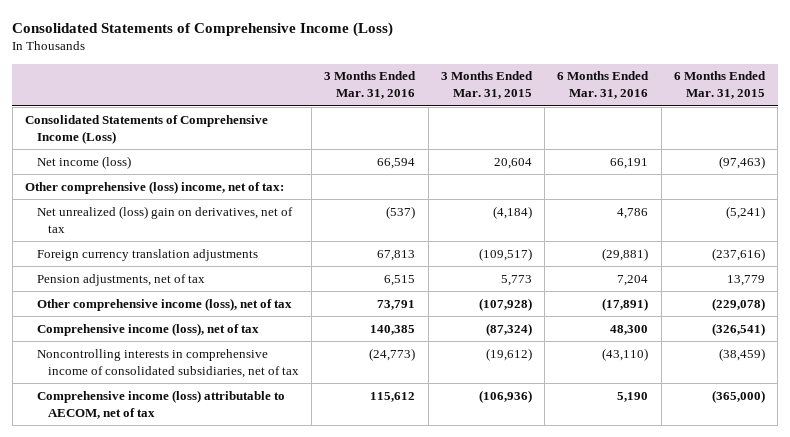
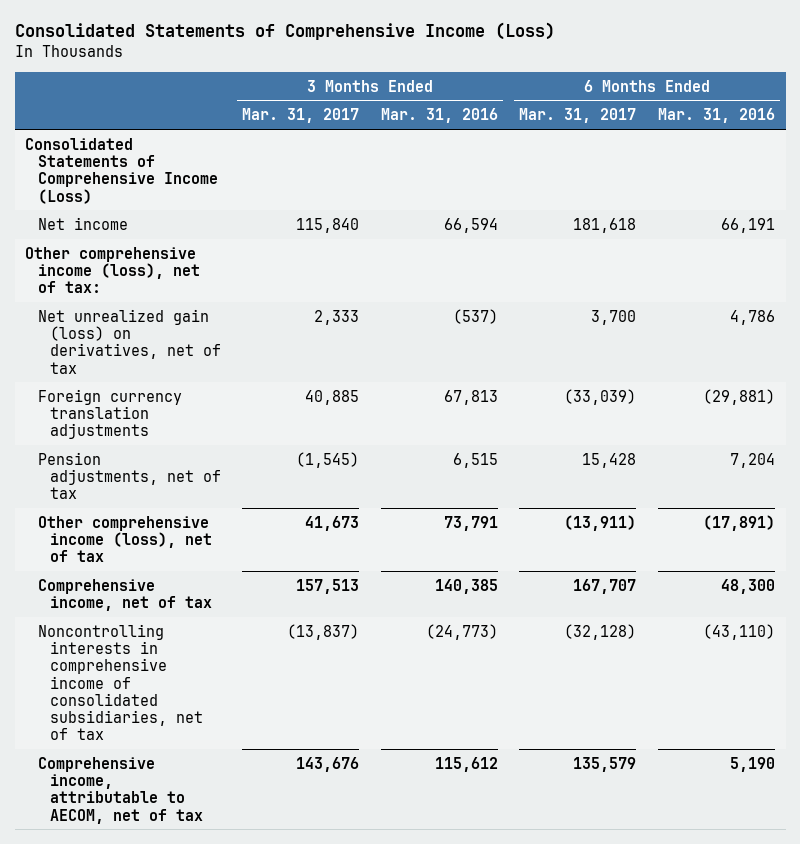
[440,71,533,100] 3 Months Ended Mar. 31, 2015 -> none
[673,71,766,100] 6 Months Ended Mar. 31, 2015 -> none
none -> [242,108,360,124] Mar. 31, 2017
none -> [519,108,637,124] Mar. 31, 2017
[36,155,131,169] Net income (loss) -> [37,216,128,230] Net income
[25,180,285,194] Other comprehensive (loss) income, net of tax: -> [25,246,200,294] Other comprehensive income (loss), net of tax:
[36,205,293,233] Net unrealized (loss) gain on derivatives, net of tax -> [37,308,221,374] Net unrealized gain (loss) on derivatives, net of tax
[36,322,259,336] Comprehensive income (loss), net of tax -> [37,578,212,611] Comprehensive income, net of tax
[36,389,285,419] Comprehensive income (loss) attributable to AECOM, net of tax -> [37,756,203,824] Comprehensive income, attributable to AECOM, net of tax

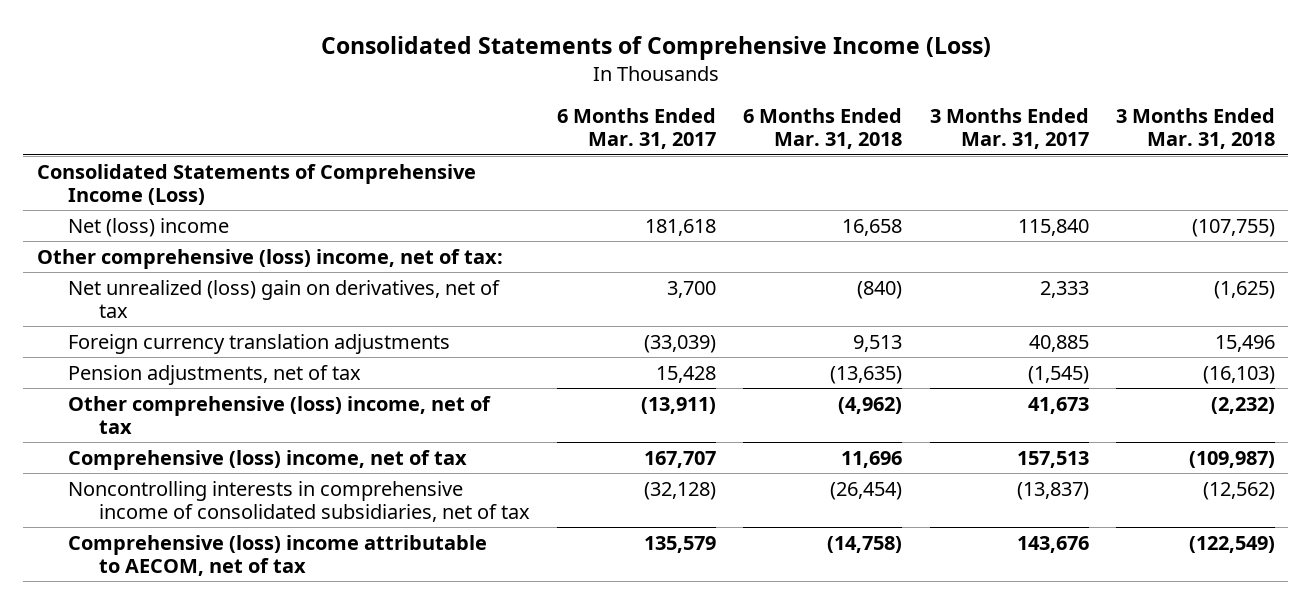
[380,108,498,124] Mar. 31, 2016 -> none
[657,108,775,124] Mar. 31, 2016 -> none
none -> [743,108,903,150] 6 Months Ended Mar. 31, 2018
none -> [1115,108,1275,150] 3 Months Ended Mar. 31, 2018
[37,216,128,230] Net income -> [67,217,229,237] Net (loss) income
[25,246,200,294] Other comprehensive income (loss), net of tax: -> [36,248,503,269] Other comprehensive (loss) income, net of tax:
[37,308,221,374] Net unrealized gain (loss) on derivatives, net of tax -> [67,279,500,318] Net unrealized (loss) gain on derivatives, net of tax
[37,515,212,563] Other comprehensive income (loss), net of tax -> [67,395,491,434] Other comprehensive (loss) income, net of tax
[37,578,212,611] Comprehensive income, net of tax -> [67,449,467,470] Comprehensive (loss) income, net of tax
[37,756,203,824] Comprehensive income, attributable to AECOM, net of tax -> [67,534,487,576] Comprehensive (loss) income attributable to AECOM, net of tax

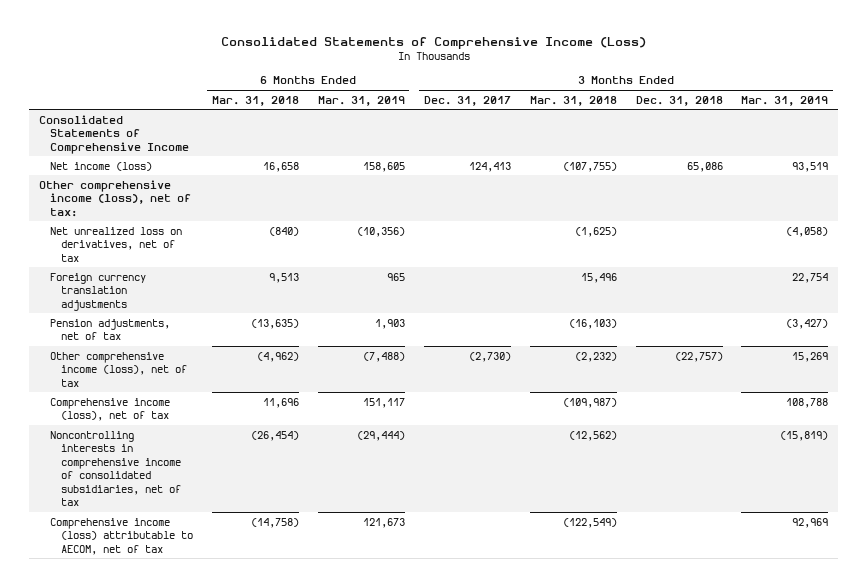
[557,108,717,150] 6 Months Ended Mar. 31, 2017 -> none
[929,108,1089,150] 3 Months Ended Mar. 31, 2017 -> none
none -> [317,95,405,106] Mar. 31, 2019
none -> [423,95,511,106] Dec. 31, 2017
none -> [635,95,723,106] Dec. 31, 2018
none -> [741,95,829,106] Mar. 31, 2019
[36,163,476,205] Consolidated Statements of Comprehensive Income (Loss) -> [38,114,189,154] Consolidated Statements of Comprehensive Income
[67,217,229,237] Net (loss) income -> [49,161,152,171] Net income (loss)
[36,248,503,269] Other comprehensive (loss) income, net of tax: -> [38,179,191,217] Other comprehensive income (loss), net of tax:
[67,279,500,318] Net unrealized (loss) gain on derivatives, net of tax -> [49,226,182,262] Net unrealized loss on derivatives, net of tax
[67,395,491,434] Other comprehensive (loss) income, net of tax -> [49,351,187,387] Other comprehensive income (loss), net of tax
[67,449,467,470] Comprehensive (loss) income, net of tax -> [49,397,170,422] Comprehensive income (loss), net of tax
[67,534,487,576] Comprehensive (loss) income attributable to AECOM, net of tax -> [49,517,193,555] Comprehensive income (loss) attributable to AECOM, net of tax

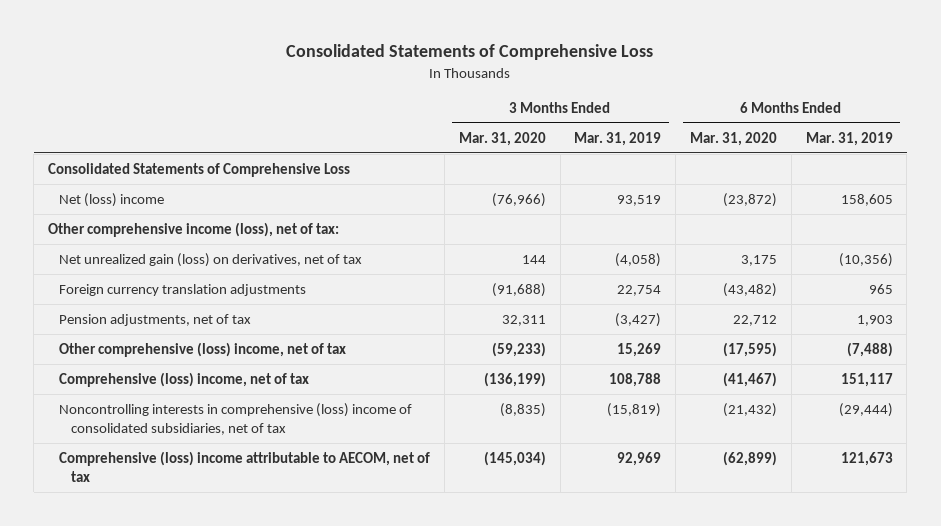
[220,36,646,49] Consolidated Statements of Comprehensive Income (Loss) -> [286,44,654,61] Consolidated Statements of Comprehensive Loss
[211,95,299,106] Mar. 31, 2018 -> none
[423,95,511,106] Dec. 31, 2017 -> none
[529,95,617,106] Mar. 31, 2018 -> none
[635,95,723,106] Dec. 31, 2018 -> none
none -> [458,131,546,146] Mar. 31, 2020
none -> [689,131,777,146] Mar. 31, 2020
[38,114,189,154] Consolidated Statements of Comprehensive Income -> [48,162,351,177] Consolidated Statements of Comprehensive Loss
[49,161,152,171] Net income (loss) -> [59,192,165,207] Net (loss) income
[49,226,182,262] Net unrealized loss on derivatives, net of tax -> [59,252,363,267] Net unrealized gain (loss) on derivatives, net of tax
[49,351,187,387] Other comprehensive income (loss), net of tax -> [59,341,347,357] Other comprehensive (loss) income, net of tax
[49,397,170,422] Comprehensive income (loss), net of tax -> [59,371,310,387] Comprehensive (loss) income, net of tax
[49,430,181,507] Noncontrolling interests in comprehensive income of consolidated subsidiaries, net of tax -> [59,402,413,435] Noncontrolling interests in comprehensive (loss) income of consolidated subsidiaries, net of tax
[49,517,193,555] Comprehensive income (loss) attributable to AECOM, net of tax -> [59,450,431,482] Comprehensive (loss) income attributable to AECOM, net of tax

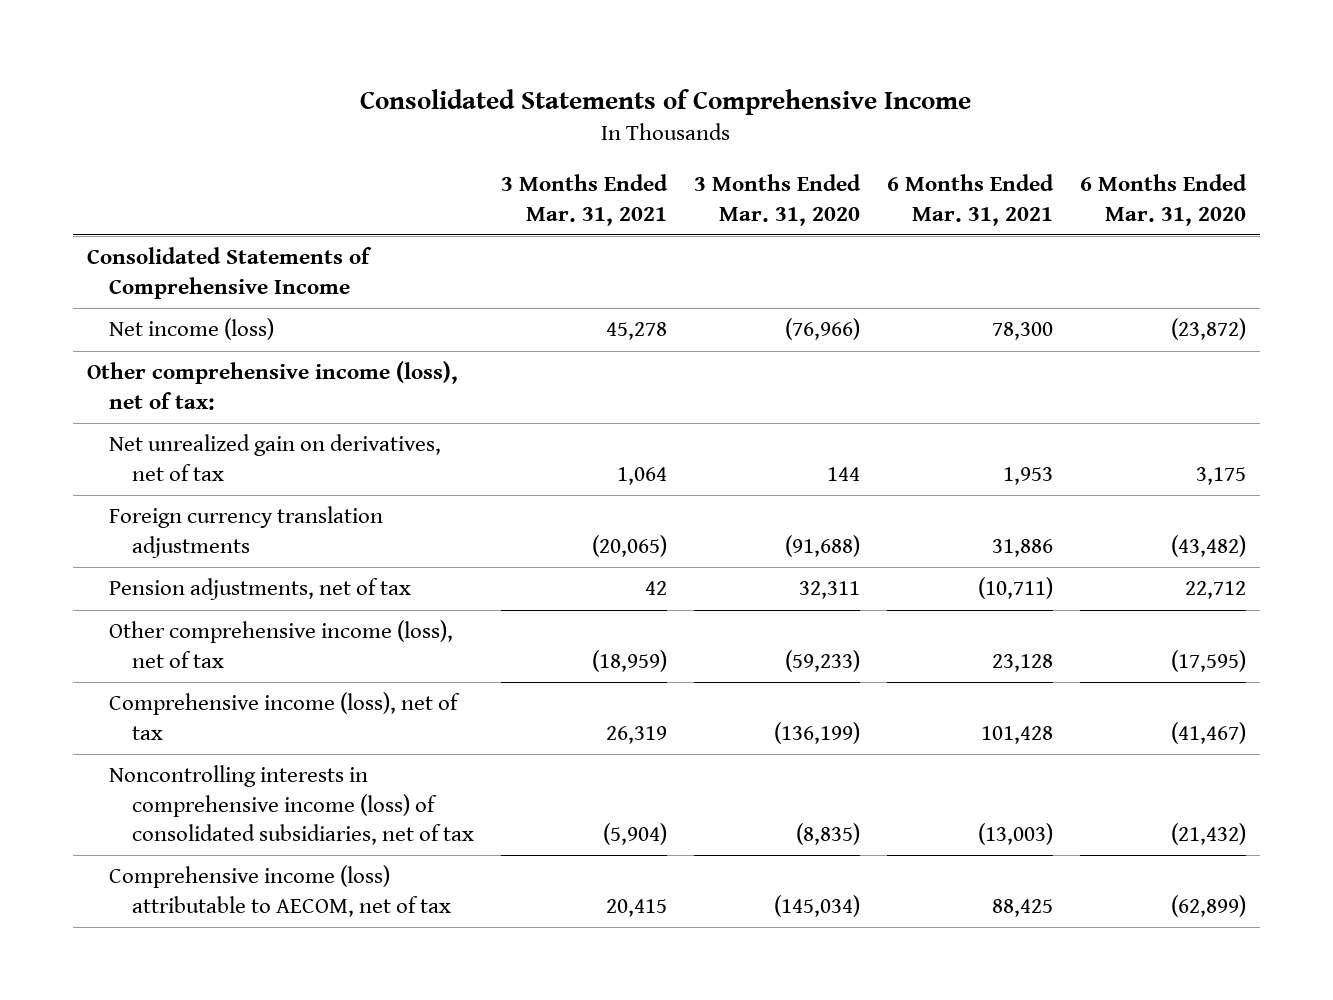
[286,44,654,61] Consolidated Statements of Comprehensive Loss -> [360,88,972,115] Consolidated Statements of Comprehensive Income
[574,131,662,146] Mar. 31, 2019 -> none
[805,131,893,146] Mar. 31, 2019 -> none
none -> [500,174,668,226] 3 Months Ended Mar. 31, 2021
none -> [886,174,1054,226] 6 Months Ended Mar. 31, 2021
[48,162,351,177] Consolidated Statements of Comprehensive Loss -> [86,247,372,299] Consolidated Statements of Comprehensive Income
[59,192,165,207] Net (loss) income -> [109,318,275,341] Net income (loss)
[59,252,363,267] Net unrealized gain (loss) on derivatives, net of tax -> [109,434,442,481] Net unrealized gain on derivatives, net of tax
[59,341,347,357] Other comprehensive (loss) income, net of tax -> [109,620,454,668] Other comprehensive income (loss), net of tax
[59,371,310,387] Comprehensive (loss) income, net of tax -> [109,692,461,740] Comprehensive income (loss), net of tax
[59,402,413,435] Noncontrolling interests in comprehensive (loss) income of consolidated subsidiaries, net of tax -> [109,765,474,845] Noncontrolling interests in comprehensive income (loss) of consolidated subsidiaries, net of tax
[59,450,431,482] Comprehensive (loss) income attributable to AECOM, net of tax -> [109,865,451,917] Comprehensive income (loss) attributable to AECOM, net of tax

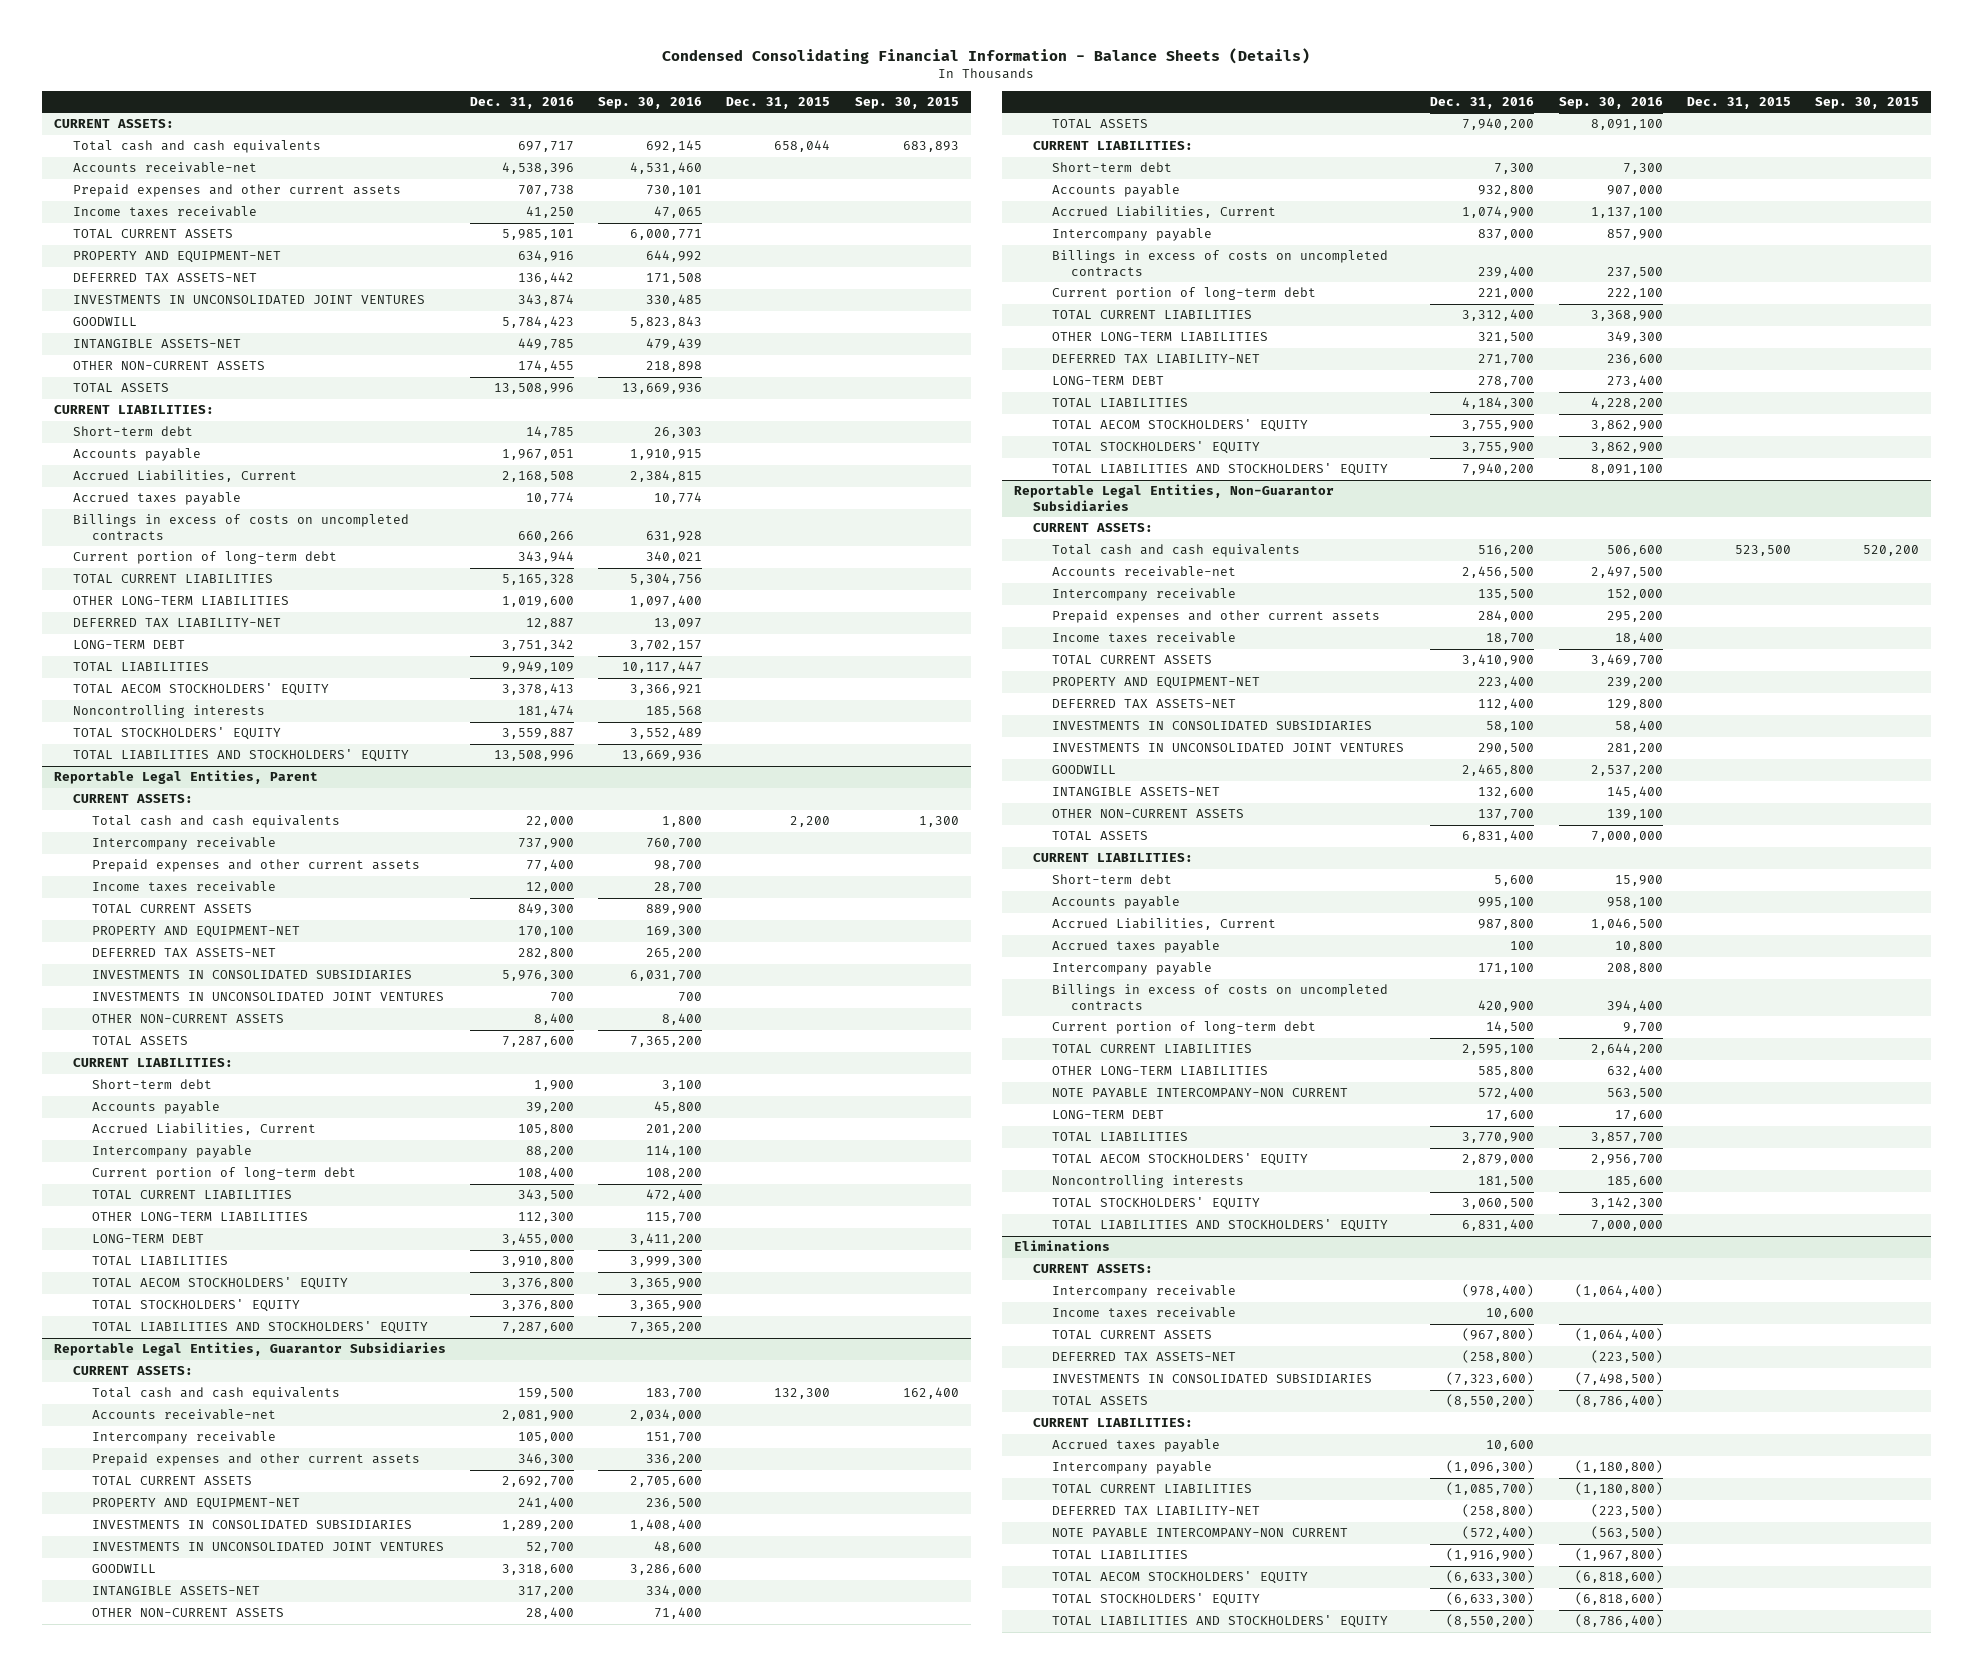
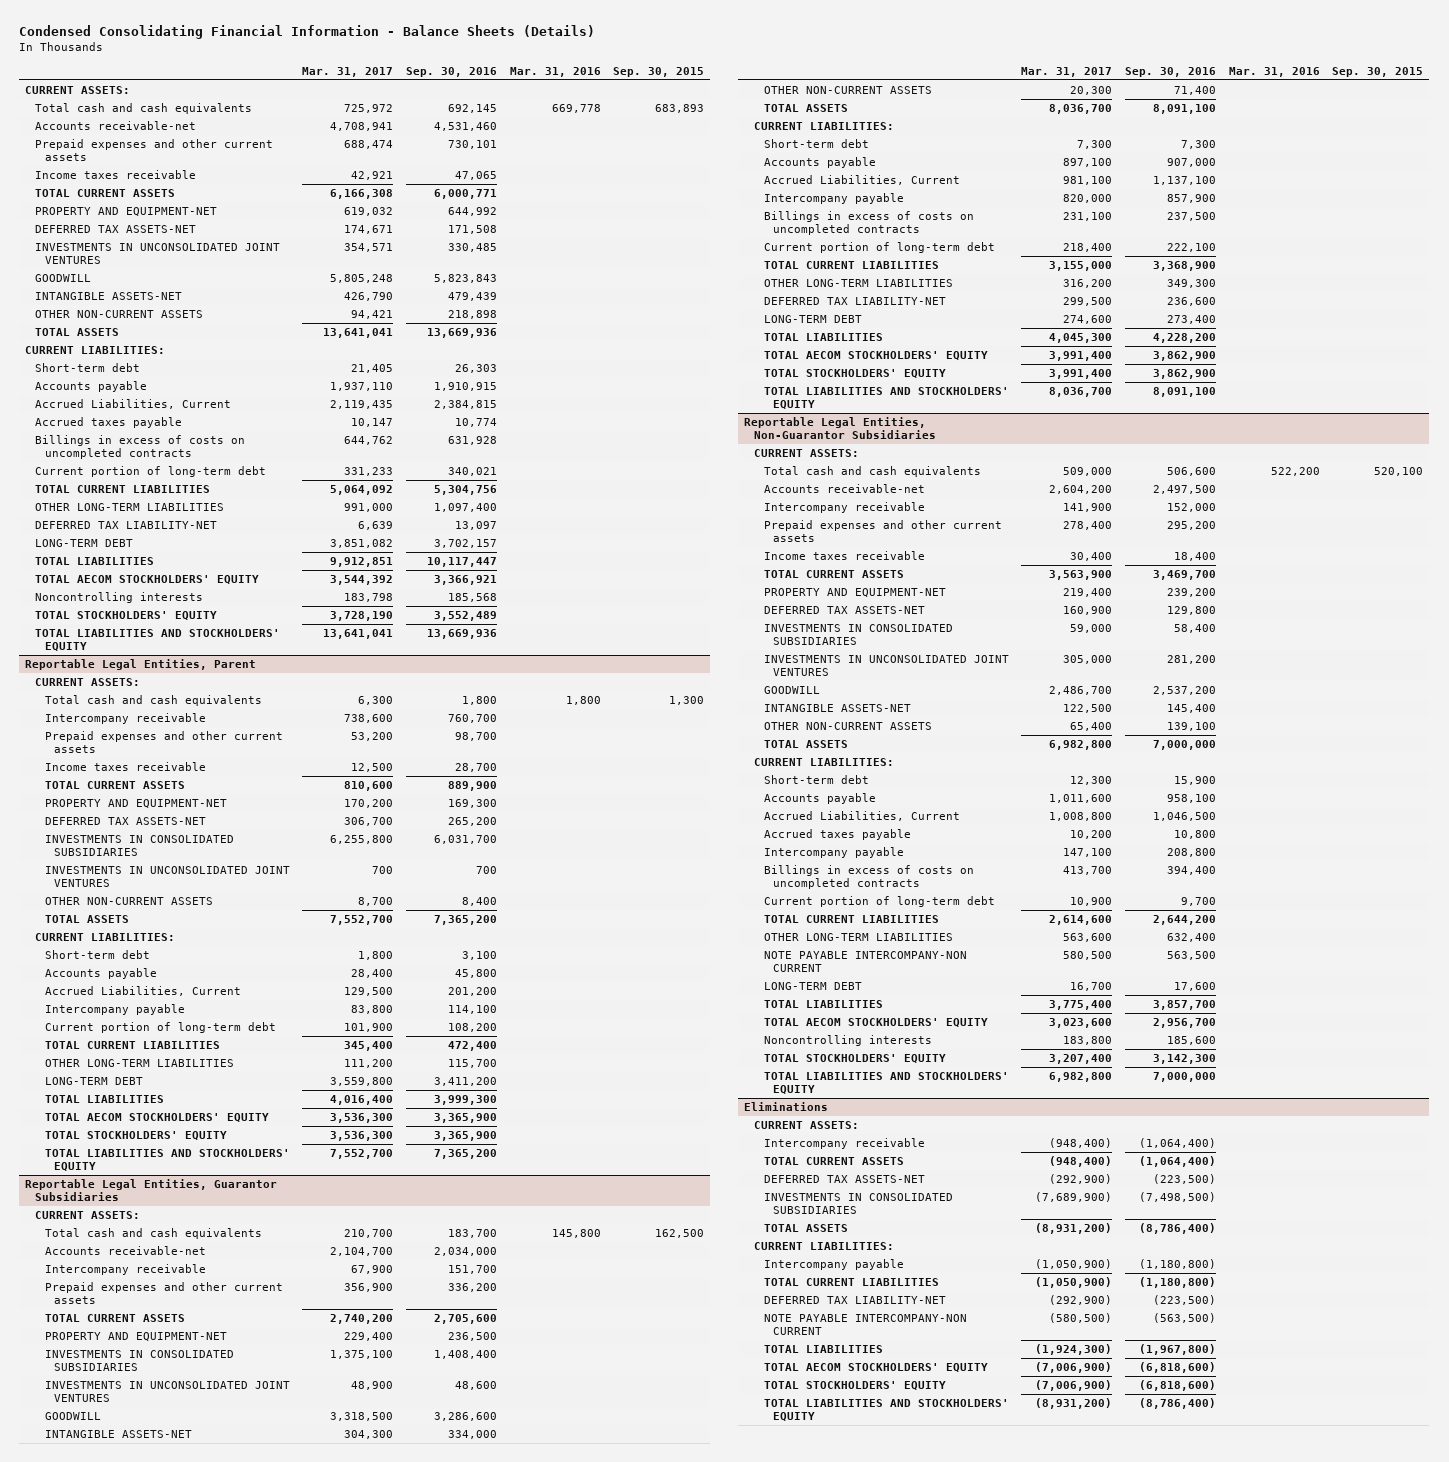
[469,96,574,109] Dec. 31, 2016 -> none
[726,96,831,109] Dec. 31, 2015 -> none
none -> [302,67,394,78] Mar. 31, 2017
none -> [509,67,601,78] Mar. 31, 2016
[902,1387,959,1400] 162,400 -> [655,1228,705,1238] 162,500
[1862,545,1919,557] 520,200 -> [1374,466,1424,476] 520,100
[1052,1307,1237,1319] Income taxes receivable -> none
[1052,1439,1221,1453] Accrued taxes payable -> none

